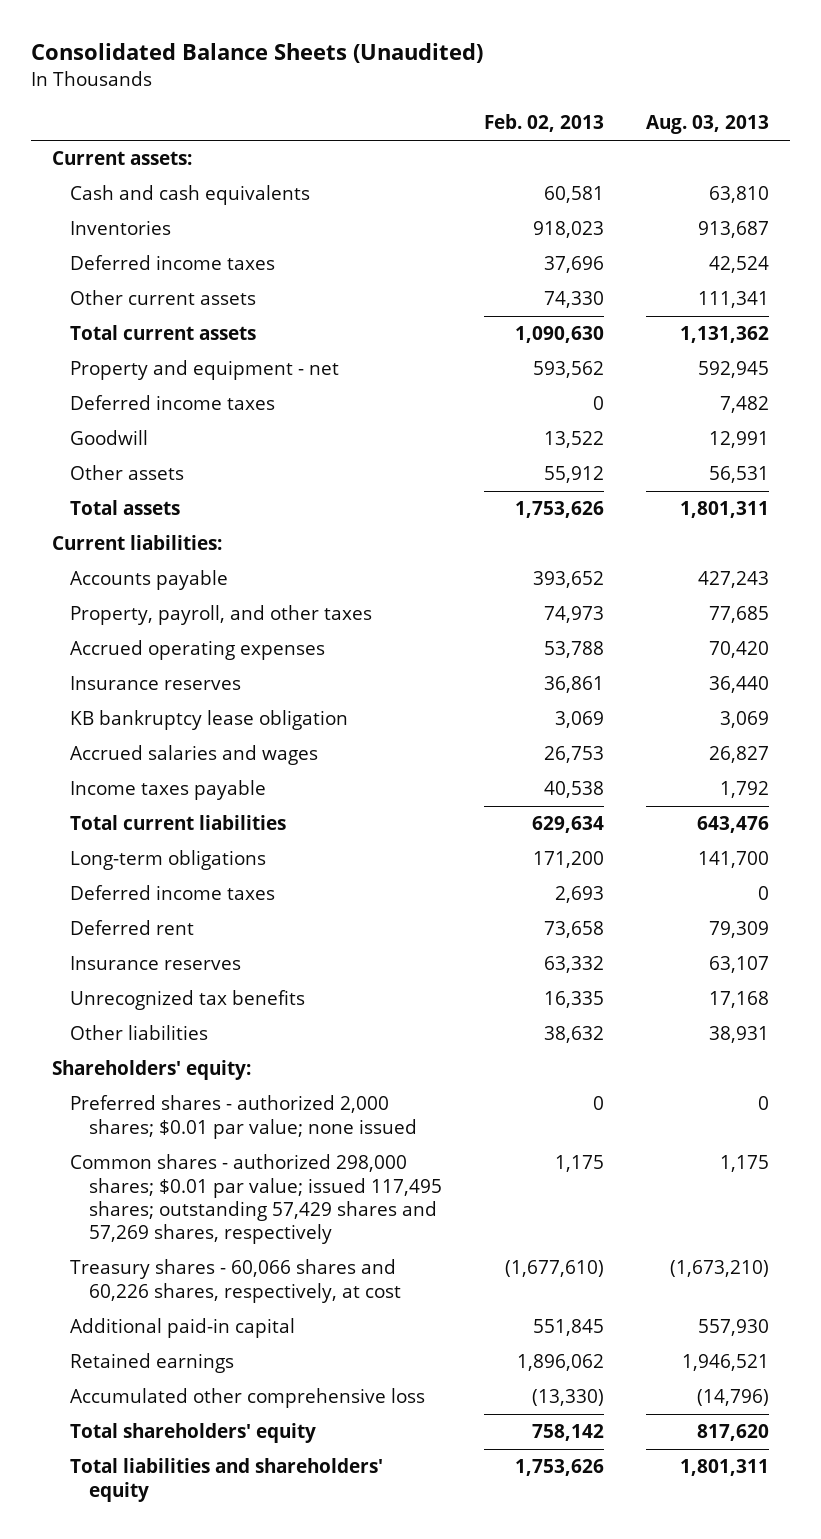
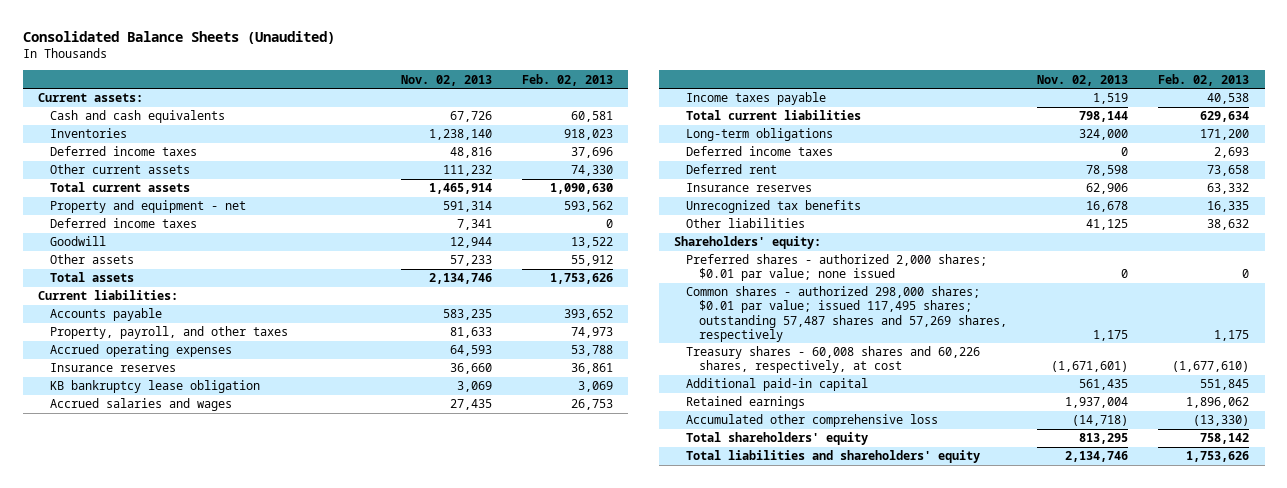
[646,115,770,135] Aug. 03, 2013 -> none
none -> [400,74,492,86] Nov. 02, 2013
[70,1154,443,1245] Common shares - authorized 298,000 shares; $0.01 par value; issued 117,495 shares; outstanding 57,429 shares and 57,269 shares, respectively -> [686,286,1007,342] Common shares - authorized 298,000 shares; $0.01 par value; issued 117,495 shares; outstanding 57,487 shares and 57,269 shares, respectively
[70,1259,402,1303] Treasury shares - 60,066 shares and 60,226 shares, respectively, at cost -> [686,346,981,374] Treasury shares - 60,008 shares and 60,226 shares, respectively, at cost

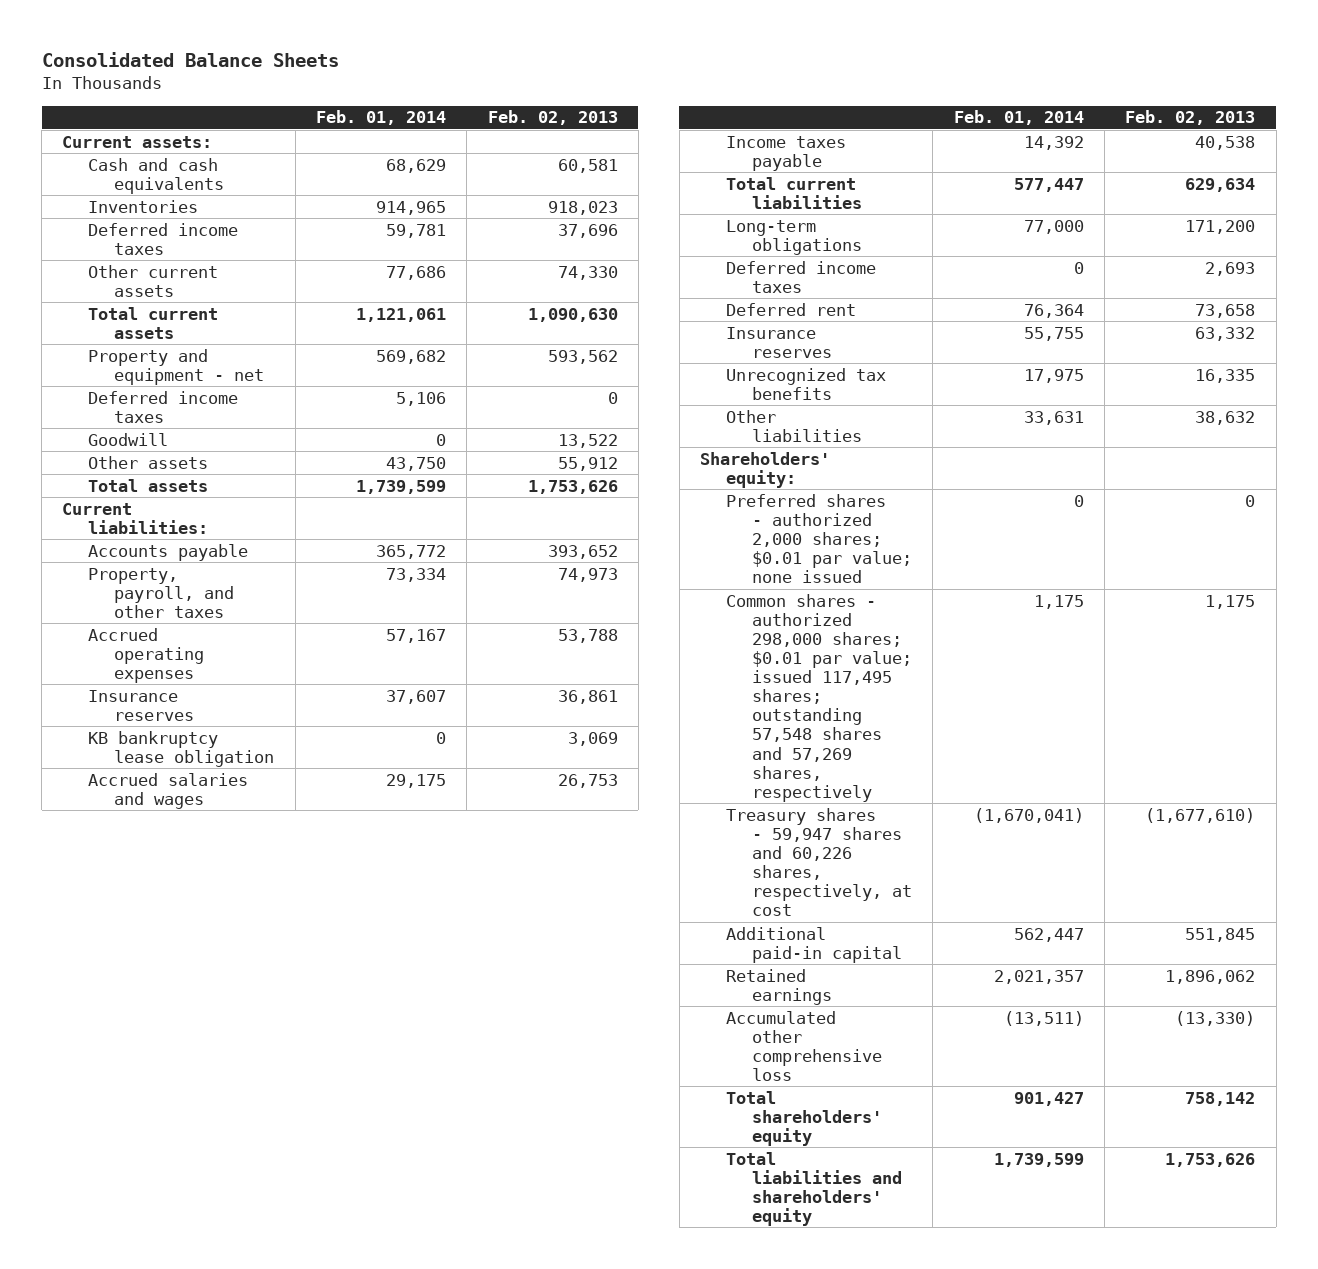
[22,30,335,44] Consolidated Balance Sheets (Unaudited) -> [41,51,339,67] Consolidated Balance Sheets
[400,74,492,86] Nov. 02, 2013 -> none
none -> [315,110,446,126] Feb. 01, 2014
[686,286,1007,342] Common shares - authorized 298,000 shares; $0.01 par value; issued 117,495 shares; outstanding 57,487 shares and 57,269 shares, respectively -> [726,593,913,802] Common shares - authorized 298,000 shares; $0.01 par value; issued 117,495 shares; outstanding 57,548 shares and 57,269 shares, respectively
[686,346,981,374] Treasury shares - 60,008 shares and 60,226 shares, respectively, at cost -> [726,807,913,917] Treasury shares - 59,947 shares and 60,226 shares, respectively, at cost

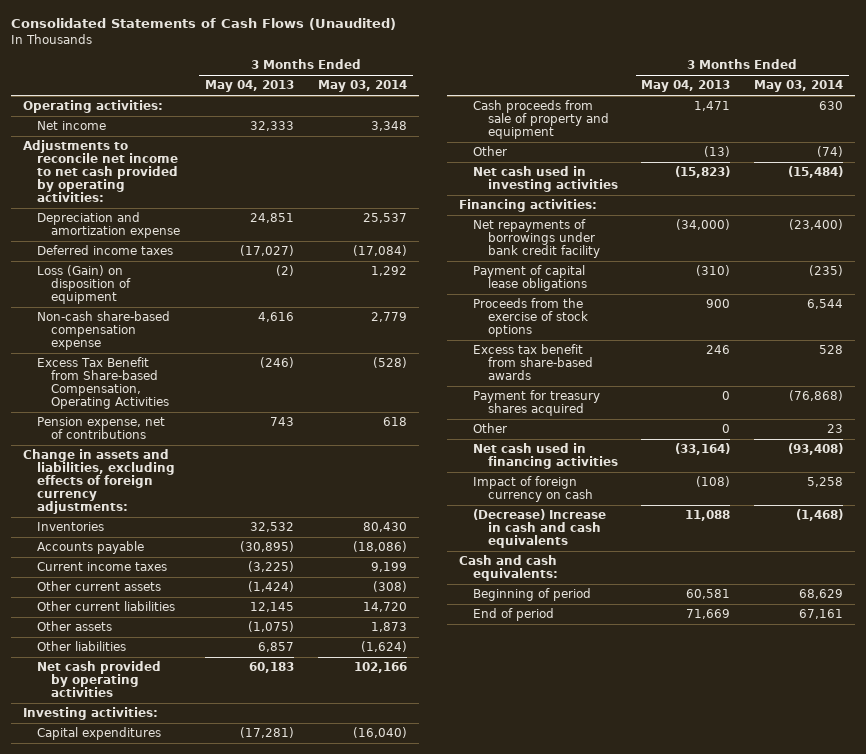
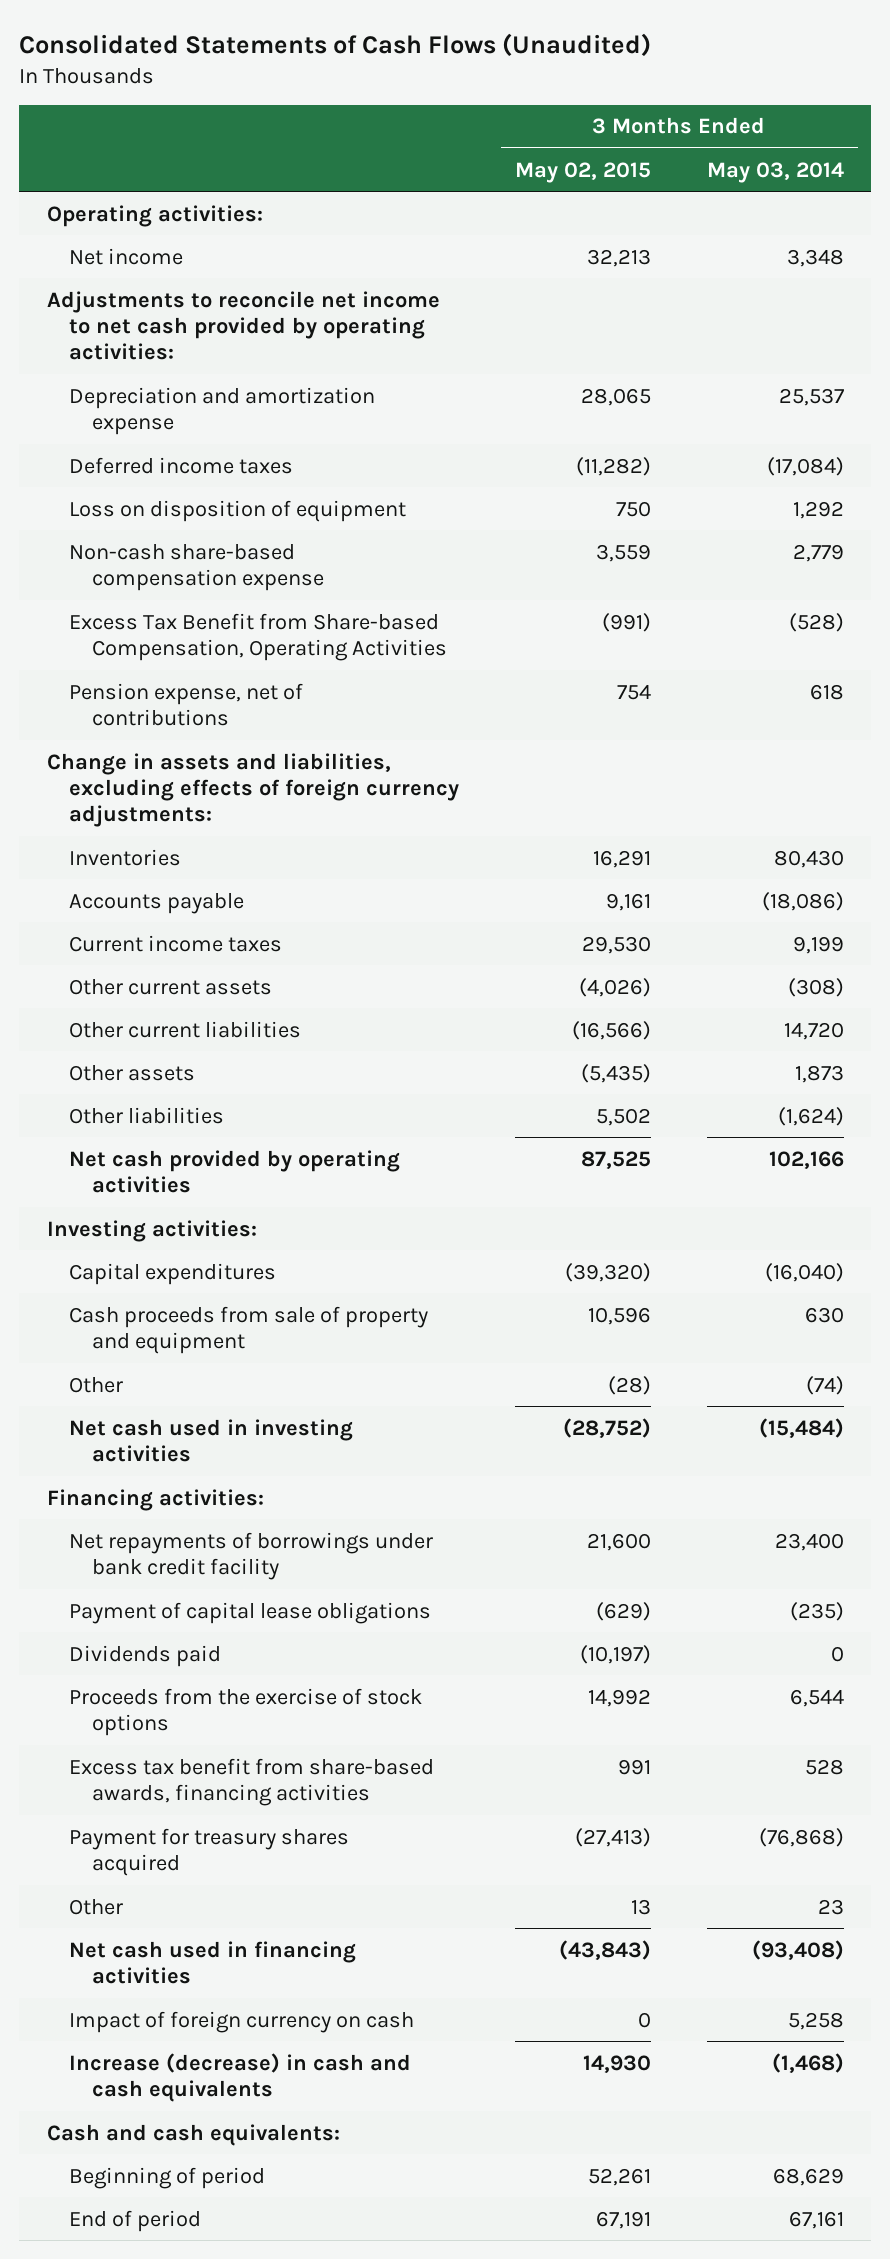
[205,80,295,93] May 04, 2013 -> none
none -> [514,161,651,183] May 02, 2015
[37,265,132,305] Loss (Gain) on disposition of equipment -> [69,499,407,522] Loss on disposition of equipment
[789,219,844,231] (23,400) -> [774,1532,844,1551] 23,400
none -> [69,1644,222,1667] Dividends paid
[473,344,593,381] Excess tax benefit from share-based awards -> [69,1757,435,1806] Excess tax benefit from share-based awards, financing activities
[473,509,607,549] (Decrease) Increase in cash and cash equivalents -> [69,2052,412,2102] Increase (decrease) in cash and cash equivalents

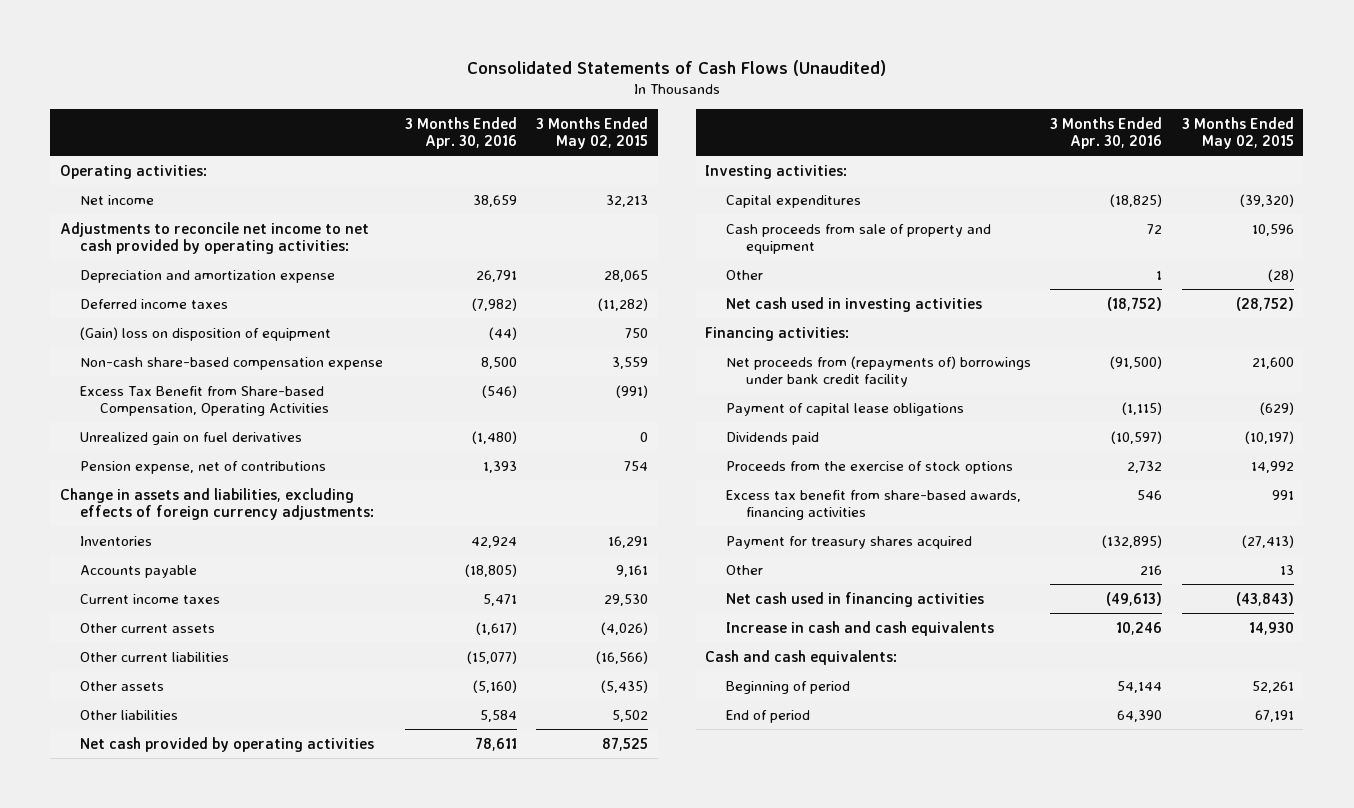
[706,161,844,183] May 03, 2014 -> none
none -> [404,116,517,150] 3 Months Ended Apr. 30, 2016
[69,499,407,522] Loss on disposition of equipment -> [80,326,332,341] (Gain) loss on disposition of equipment
none -> [80,431,303,445] Unrealized gain on fuel derivatives
[69,1531,434,1580] Net repayments of borrowings under bank credit facility -> [725,355,1031,387] Net proceeds from (repayments of) borrowings under bank credit facility
[69,2010,415,2033] Impact of foreign currency on cash -> none
[69,2052,412,2102] Increase (decrease) in cash and cash equivalents -> [725,620,994,636] Increase in cash and cash equivalents

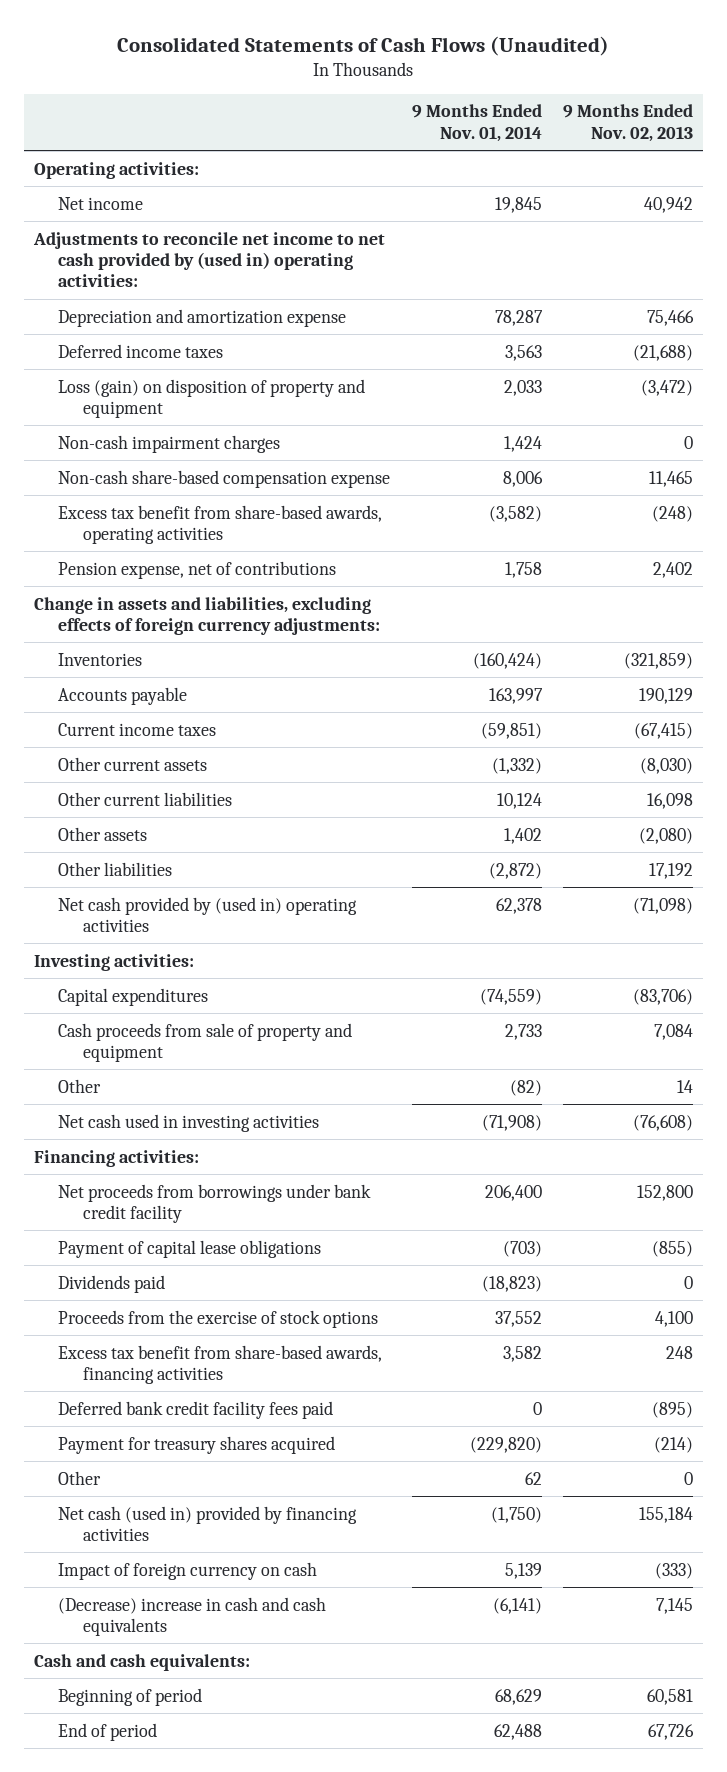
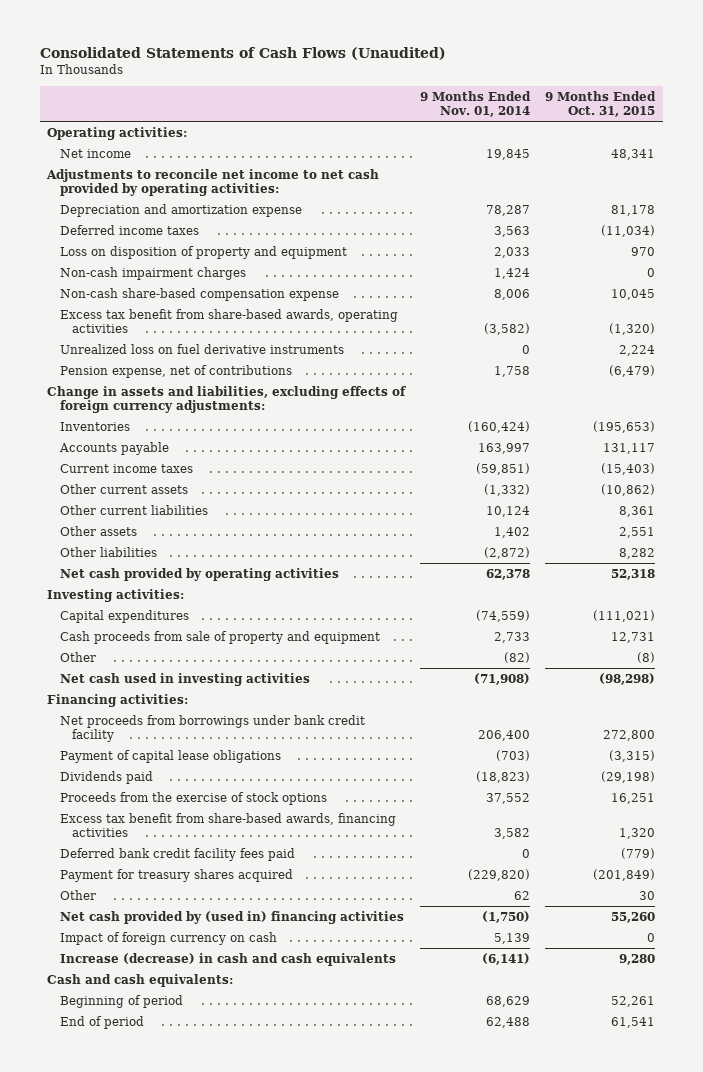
[562,104,693,142] 9 Months Ended Nov. 02, 2013 -> none
none -> [545,90,657,118] 9 Months Ended Oct. 31, 2015
[33,231,386,288] Adjustments to reconcile net income to net cash provided by (used in) operating activities: -> [46,168,380,197] Adjustments to reconcile net income to net cash provided by operating activities:
[58,378,366,418] Loss (gain) on disposition of property and equipment -> [59,245,347,259] Loss on disposition of property and equipment
none -> [59,343,344,354] Unrealized loss on fuel derivative instruments
[58,896,358,932] Net cash provided by (used in) operating activities -> [59,567,339,581] Net cash provided by operating activities
[58,1505,358,1541] Net cash (used in) provided by financing activities -> [59,910,404,924] Net cash provided by (used in) financing activities
[58,1596,327,1636] (Decrease) increase in cash and cash equivalents -> [59,952,396,966] Increase (decrease) in cash and cash equivalents

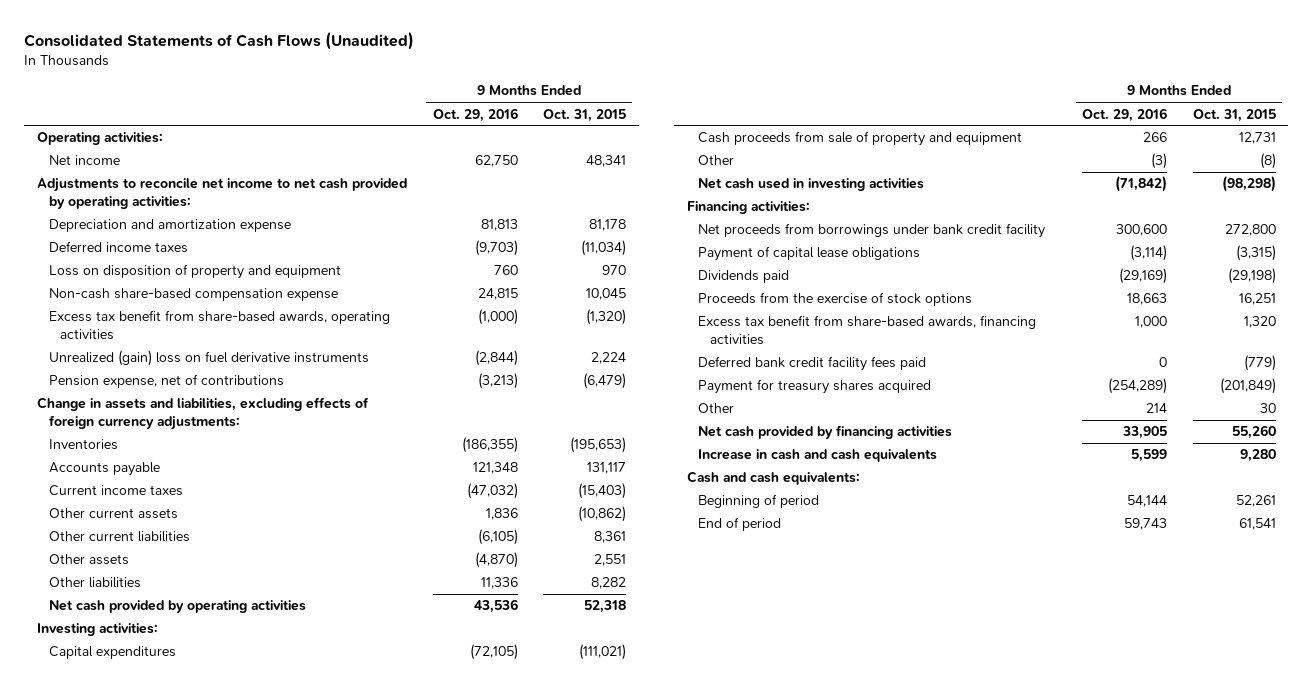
[420,90,532,118] 9 Months Ended Nov. 01, 2014 -> none
none -> [432,107,518,122] Oct. 29, 2016
[59,266,246,280] Non-cash impairment charges -> none
[59,343,344,354] Unrealized loss on fuel derivative instruments -> [48,350,369,367] Unrealized (gain) loss on fuel derivative instruments
[59,931,277,945] Impact of foreign currency on cash -> none
[59,910,404,924] Net cash provided by (used in) financing activities -> [698,425,953,440] Net cash provided by financing activities
[59,952,396,966] Increase (decrease) in cash and cash equivalents -> [698,449,938,463] Increase in cash and cash equivalents

